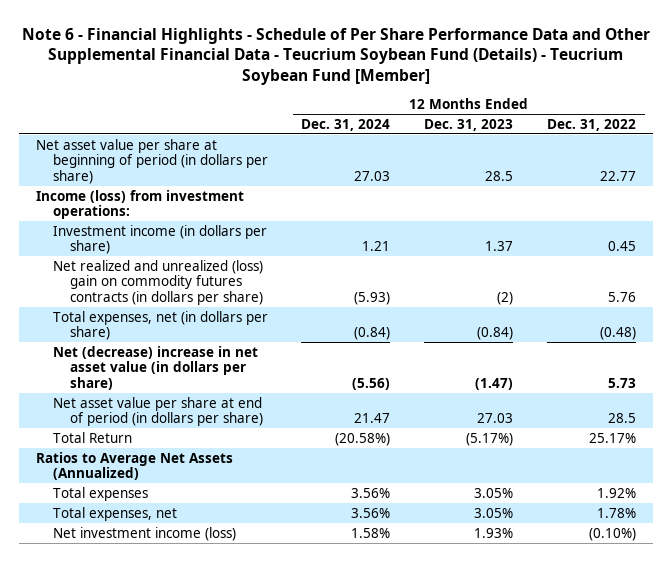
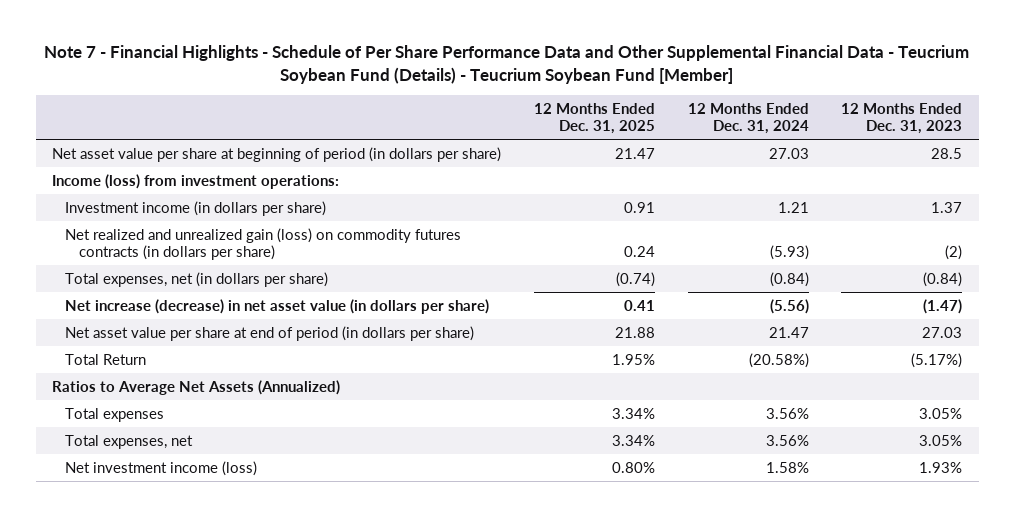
[21,27,650,86] Note 6 - Financial Highlights - Schedule of Per Share Performance Data and Other Supplemental Financial Data - Teucrium Soybean Fund (Details) - Teucrium Soybean Fund [Member] -> [44,45,970,84] Note 7 - Financial Highlights - Schedule of Per Share Performance Data and Other Supplemental Financial Data - Teucrium Soybean Fund (Details) - Teucrium Soybean Fund [Member]
[547,118,637,131] Dec. 31, 2022 -> none
none -> [533,103,655,135] 12 Months Ended Dec. 31, 2025
[52,259,263,305] Net realized and unrealized (loss) gain on commodity futures contracts (in dollars per share) -> [65,227,462,260] Net realized and unrealized gain (loss) on commodity futures contracts (in dollars per share)
[52,345,258,390] Net (decrease) increase in net asset value (in dollars per share) -> [65,298,490,314] Net increase (decrease) in net asset value (in dollars per share)

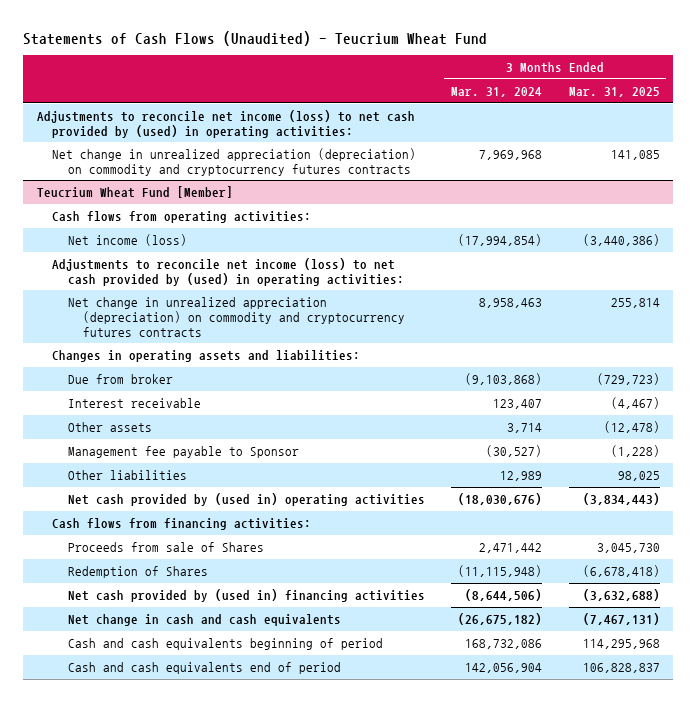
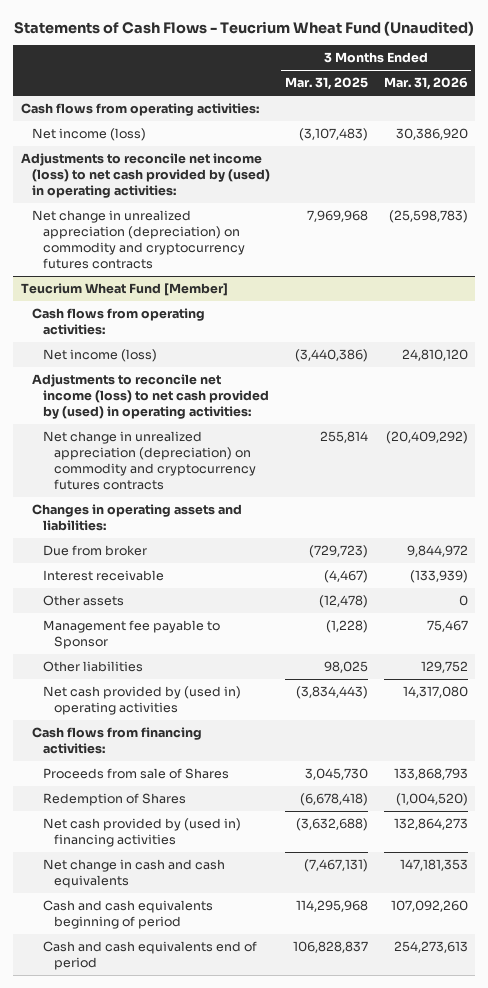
[23,30,488,46] Statements of Cash Flows (Unaudited) - Teucrium Wheat Fund -> [14,20,475,36] Statements of Cash Flows - Teucrium Wheat Fund (Unaudited)
[451,86,543,97] Mar. 31, 2024 -> none
none -> [383,77,468,91] Mar. 31, 2026
none -> [20,103,259,117] Cash flows from operating activities:
none -> [31,128,146,142] Net income (loss)
[610,149,660,160] 141,085 -> [307,210,369,223] 7,969,968

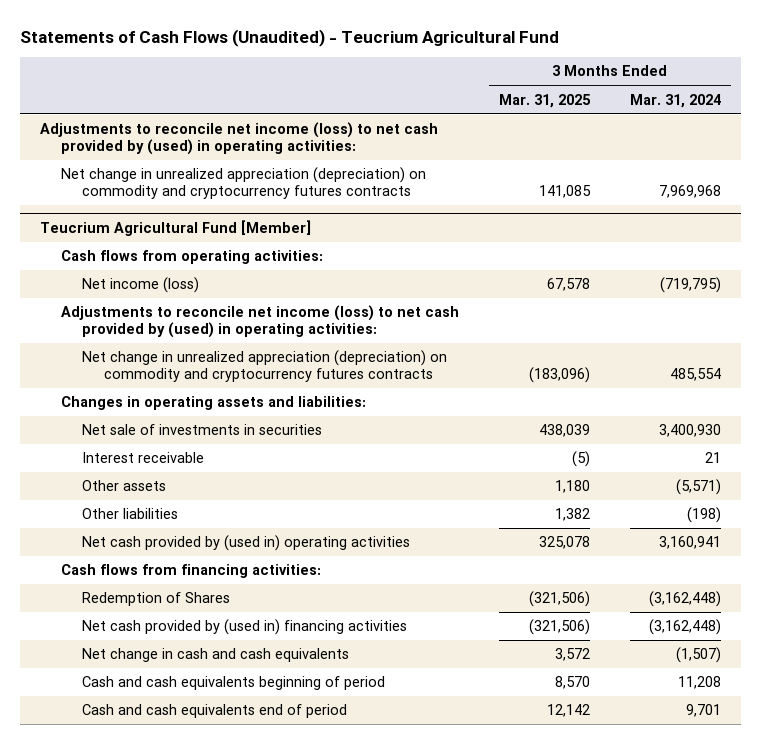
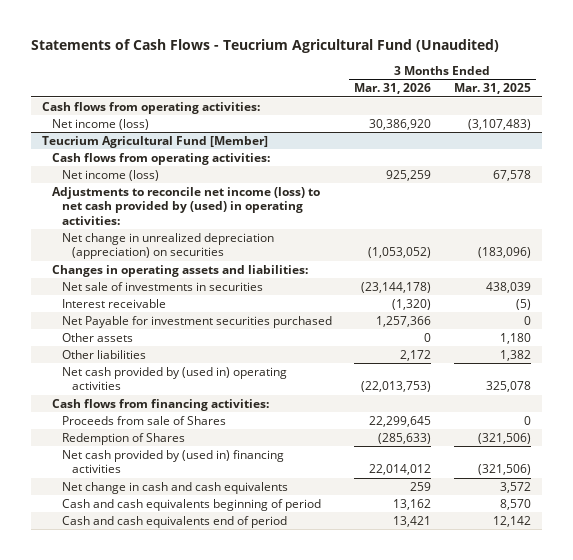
[19,28,559,47] Statements of Cash Flows (Unaudited) - Teucrium Agricultural Fund -> [31,38,500,53] Statements of Cash Flows - Teucrium Agricultural Fund (Unaudited)
[630,93,722,108] Mar. 31, 2024 -> none
none -> [354,83,432,95] Mar. 31, 2026
[39,122,438,156] Adjustments to reconcile net income (loss) to net cash provided by (used) in operating activities: -> none
[61,167,427,200] Net change in unrealized appreciation (depreciation) on commodity and cryptocurrency futures contracts -> none
none -> [42,101,261,114] Cash flows from operating activities:
none -> [52,118,150,130] Net income (loss)
[82,350,448,383] Net change in unrealized appreciation (depreciation) on commodity and cryptocurrency futures contracts -> [62,232,275,260] Net change in unrealized depreciation (appreciation) on securities
none -> [62,315,333,328] Net Payable for investment securities purchased
none -> [62,415,227,425] Proceeds from sale of Shares

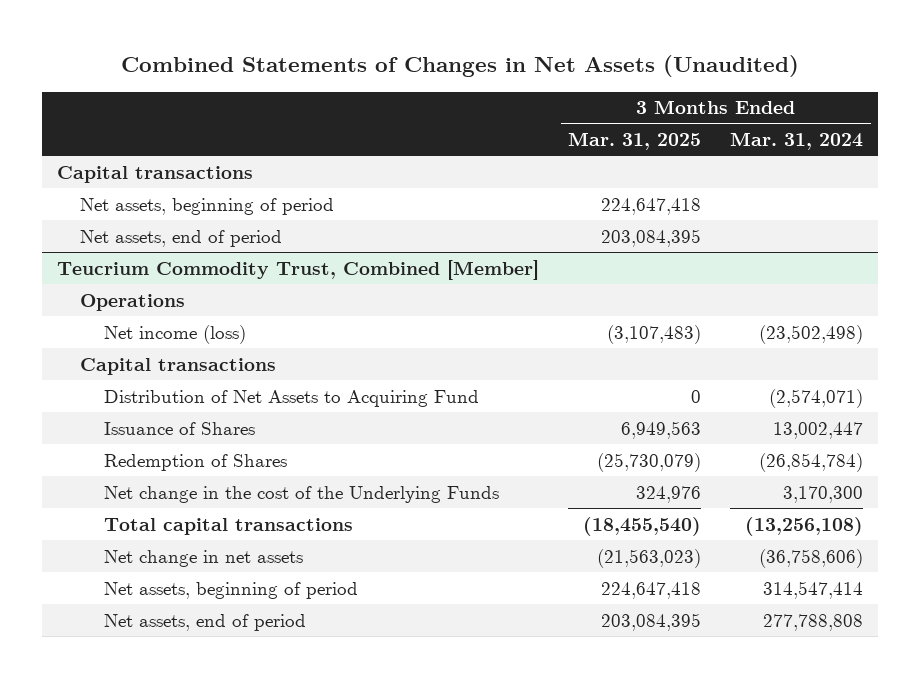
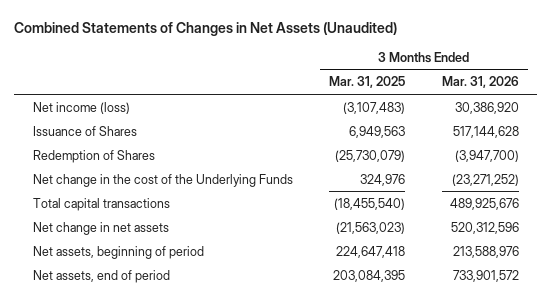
[730,132,864,151] Mar. 31, 2024 -> none
none -> [442,76,520,89] Mar. 31, 2026
[57,165,254,183] Capital transactions -> none
[80,197,335,215] Net assets, beginning of period -> none
[80,229,283,247] Net assets, end of period -> none
[57,259,540,280] Teucrium Commodity Trust, Combined [Member] -> none
[80,293,186,311] Operations -> none
[80,357,277,375] Capital transactions -> none
[103,389,479,407] Distribution of Net Assets to Acquiring Fund -> none

